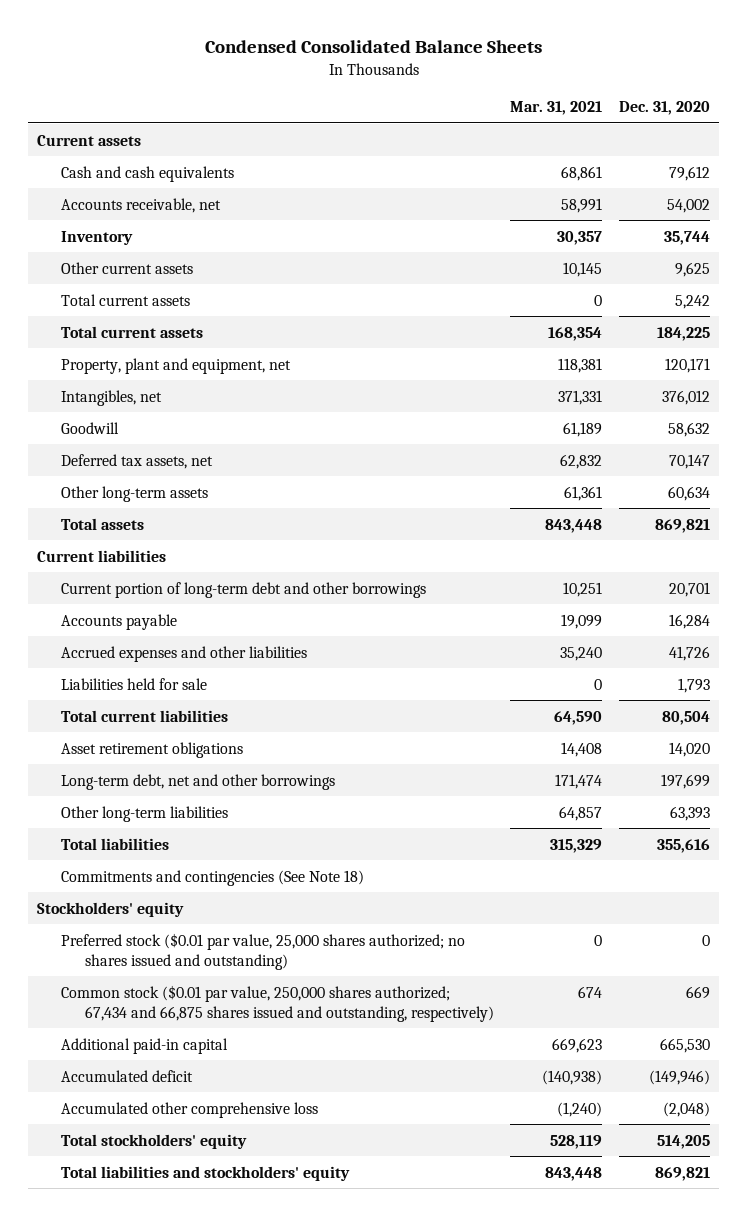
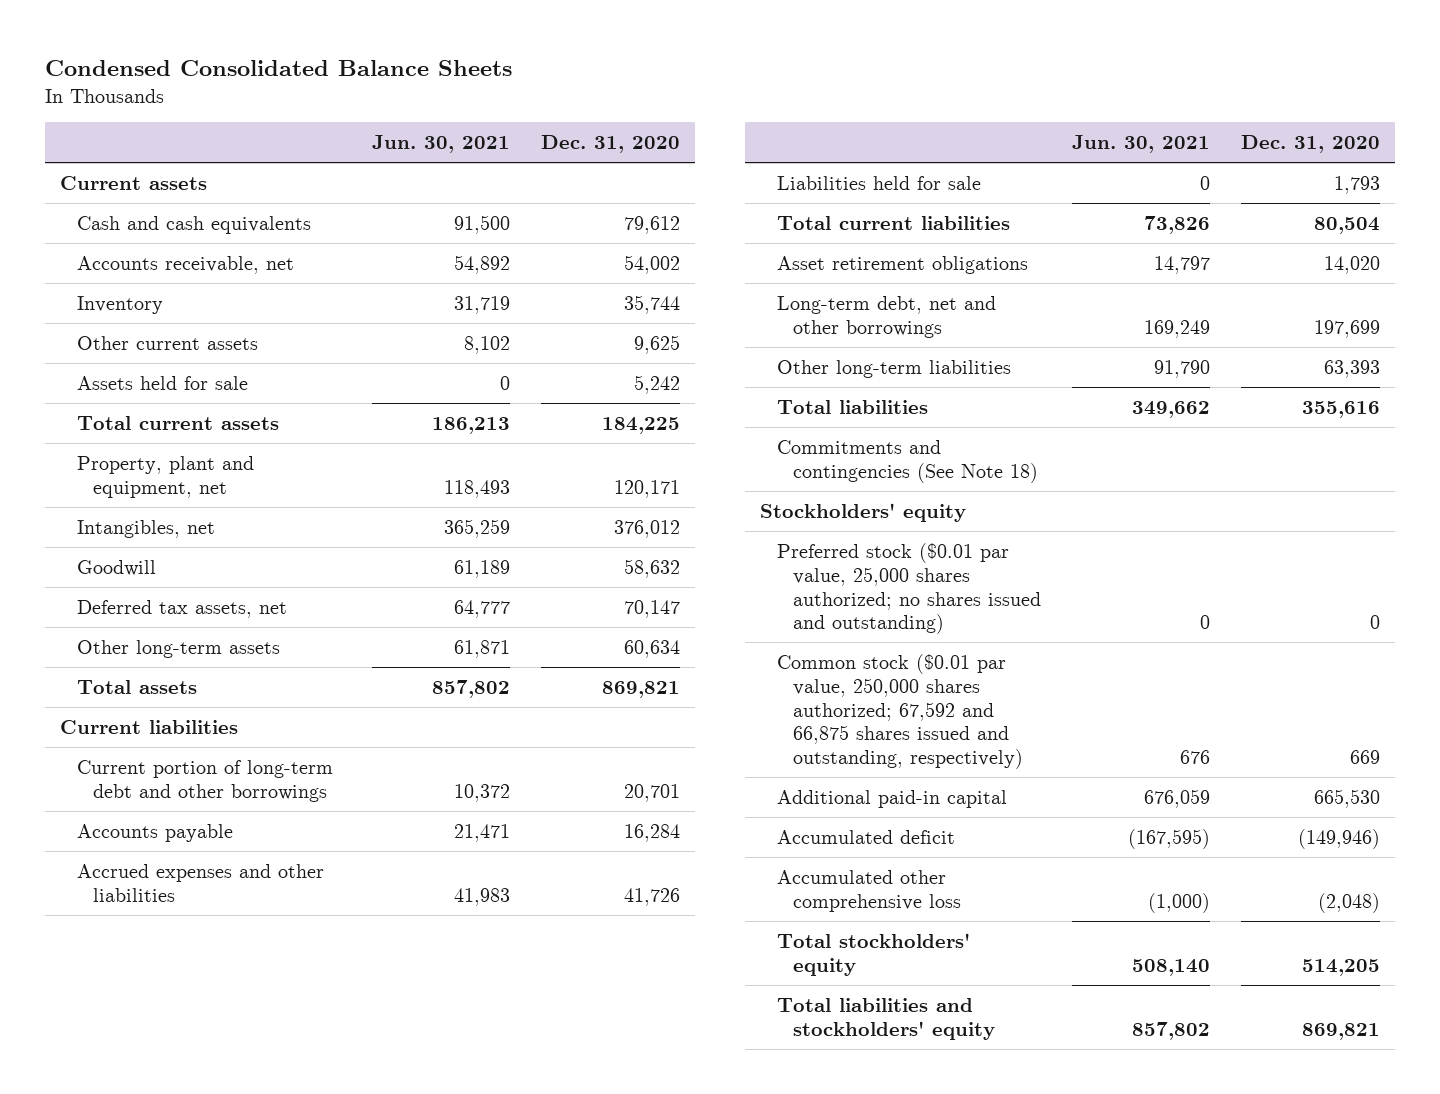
[510,101,603,116] Mar. 31, 2021 -> none
none -> [372,135,511,154] Jun. 30, 2021
[60,293,190,306] Total current assets -> [76,375,248,390] Assets held for sale
[60,984,494,1022] Common stock ($0.01 par value, 250,000 shares authorized; 67,434 and 66,875 shares issued and outstanding, respectively) -> [776,653,1024,770] Common stock ($0.01 par value, 250,000 shares authorized; 67,592 and 66,875 shares issued and outstanding, respectively)

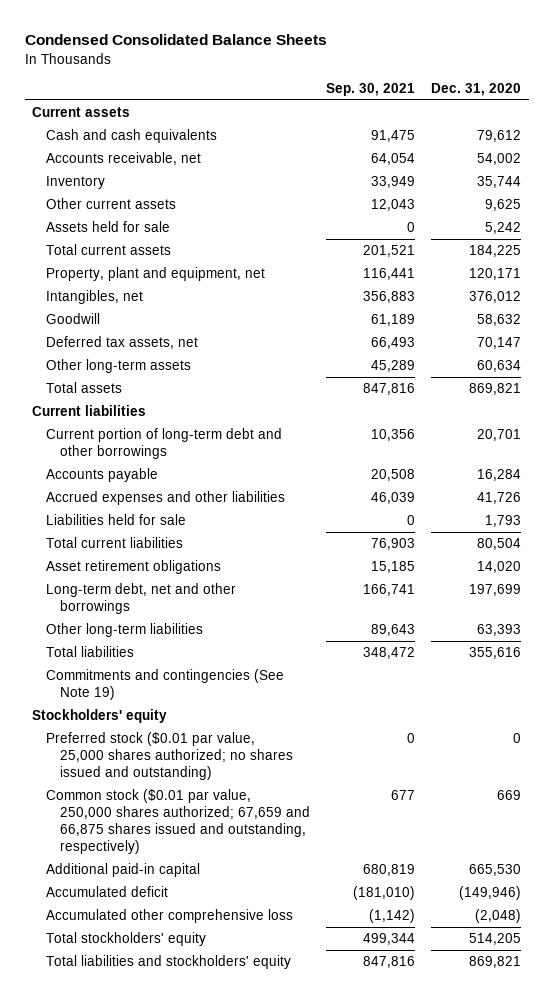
[372,135,511,154] Jun. 30, 2021 -> none
none -> [326,83,416,97] Sep. 30, 2021
[776,439,1039,483] Commitments and contingencies (See Note 18) -> [46,669,285,701] Commitments and contingencies (See Note 19)
[776,653,1024,770] Common stock ($0.01 par value, 250,000 shares authorized; 67,592 and 66,875 shares issued and outstanding, respectively) -> [46,789,311,855] Common stock ($0.01 par value, 250,000 shares authorized; 67,659 and 66,875 shares issued and outstanding, respectively)

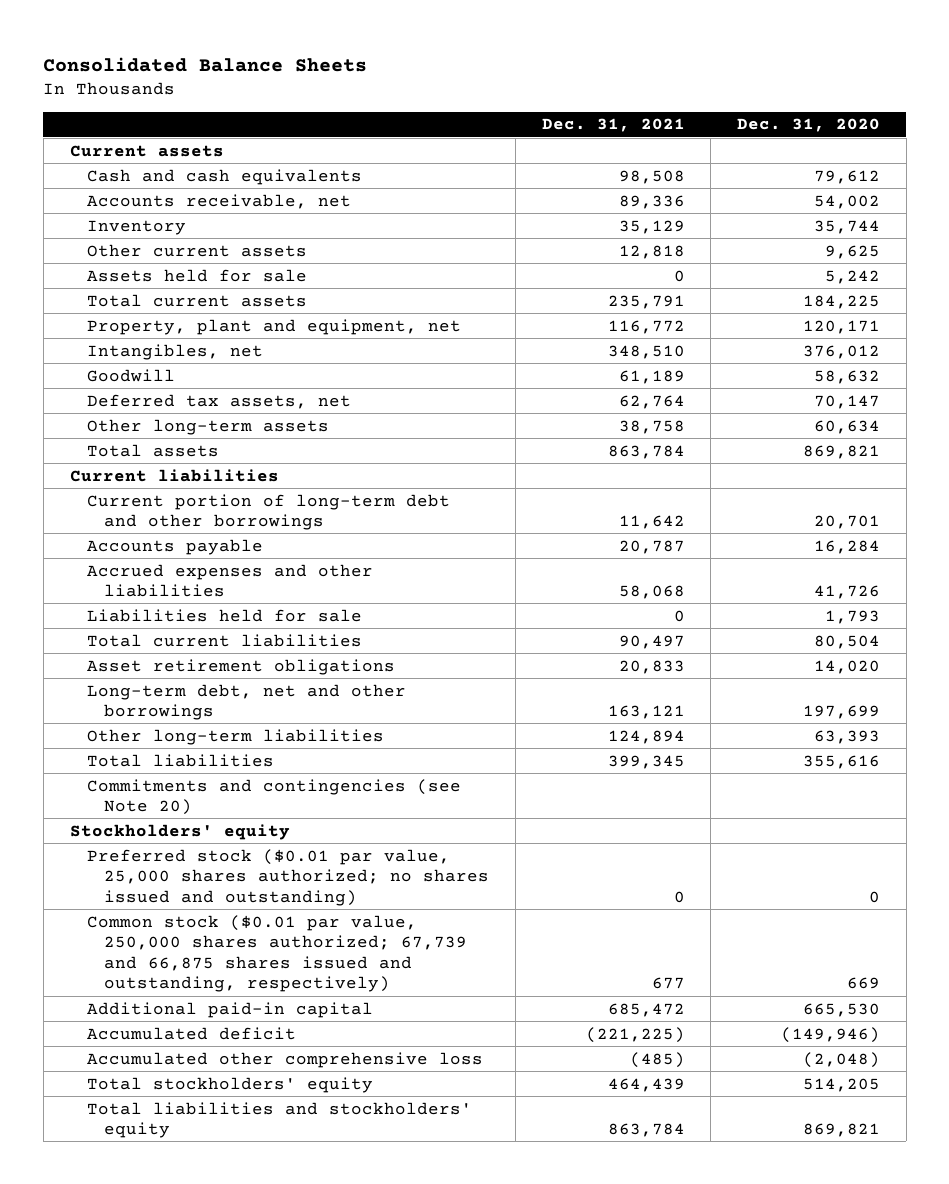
[24,34,327,46] Condensed Consolidated Balance Sheets -> [43,56,368,72] Consolidated Balance Sheets
[326,83,416,97] Sep. 30, 2021 -> none
none -> [541,118,685,133] Dec. 31, 2021
[46,669,285,701] Commitments and contingencies (See Note 19) -> [86,778,461,816] Commitments and contingencies (see Note 20)
[46,789,311,855] Common stock ($0.01 par value, 250,000 shares authorized; 67,659 and 66,875 shares issued and outstanding, respectively) -> [86,914,468,993] Common stock ($0.01 par value, 250,000 shares authorized; 67,739 and 66,875 shares issued and outstanding, respectively)

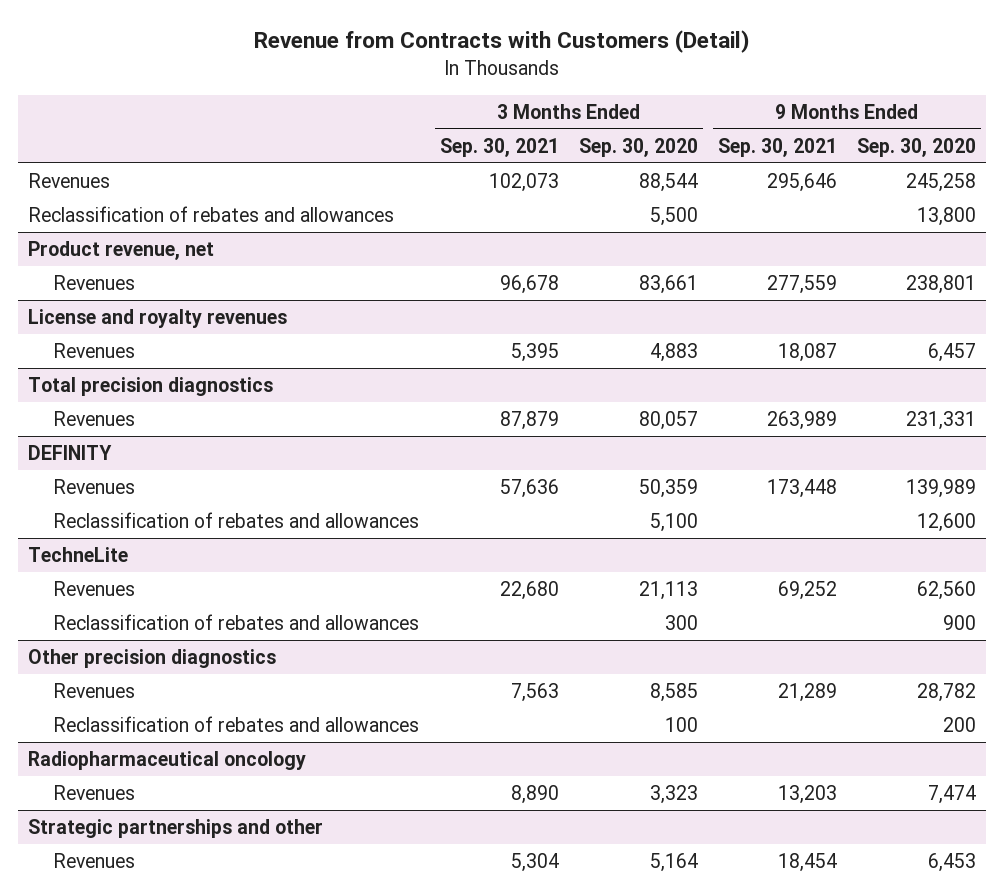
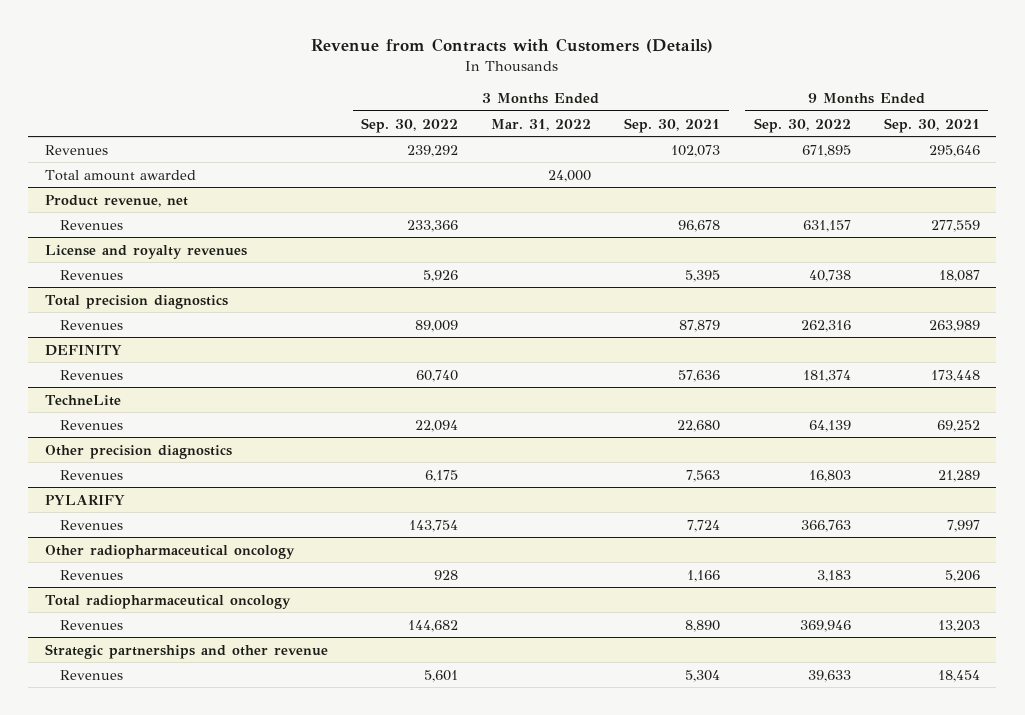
[253,30,750,54] Revenue from Contracts with Customers (Detail) -> [311,38,714,54] Revenue from Contracts with Customers (Details)
[578,137,698,157] Sep. 30, 2020 -> none
[856,137,976,157] Sep. 30, 2020 -> none
none -> [361,117,459,133] Sep. 30, 2022
none -> [491,118,592,131] Mar. 31, 2022
none -> [753,117,851,133] Sep. 30, 2022
[27,205,394,222] Reclassification of rebates and allowances -> none
none -> [44,169,196,181] Total amount awarded
[53,511,420,528] Reclassification of rebates and allowances -> none
[53,613,420,630] Reclassification of rebates and allowances -> none
[53,715,420,732] Reclassification of rebates and allowances -> none
none -> [44,494,125,505] PYLARIFY
none -> [59,519,123,530] Revenues
none -> [44,544,295,559] Other radiopharmaceutical oncology
none -> [59,569,123,580] Revenues
[27,750,306,770] Radiopharmaceutical oncology -> [44,594,291,609] Total radiopharmaceutical oncology
[27,818,323,838] Strategic partnerships and other -> [44,643,328,659] Strategic partnerships and other revenue

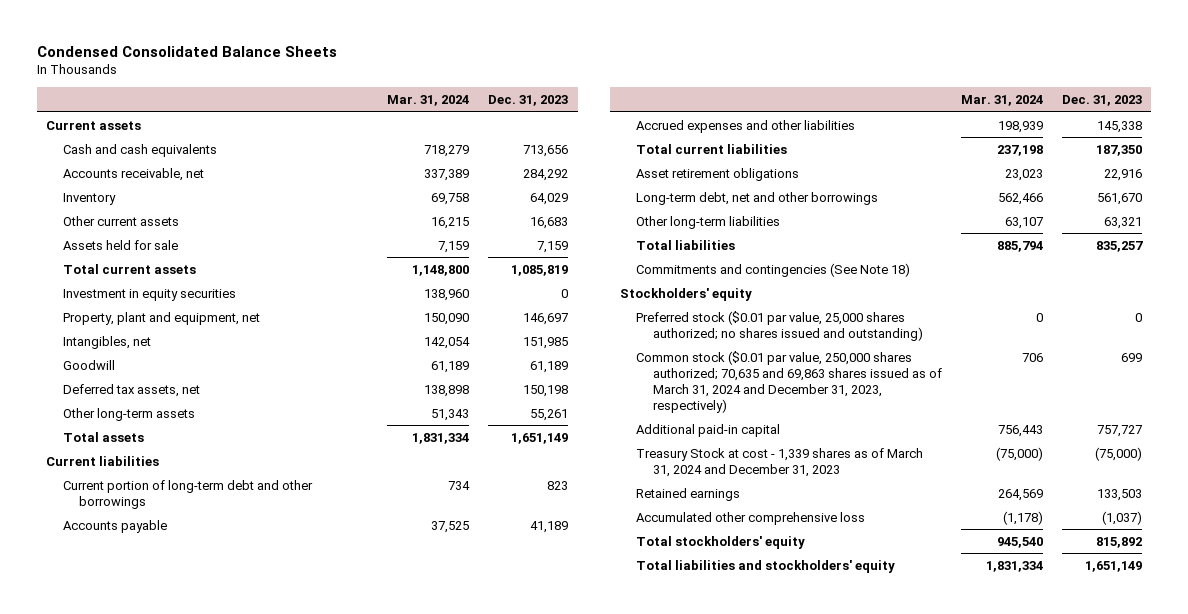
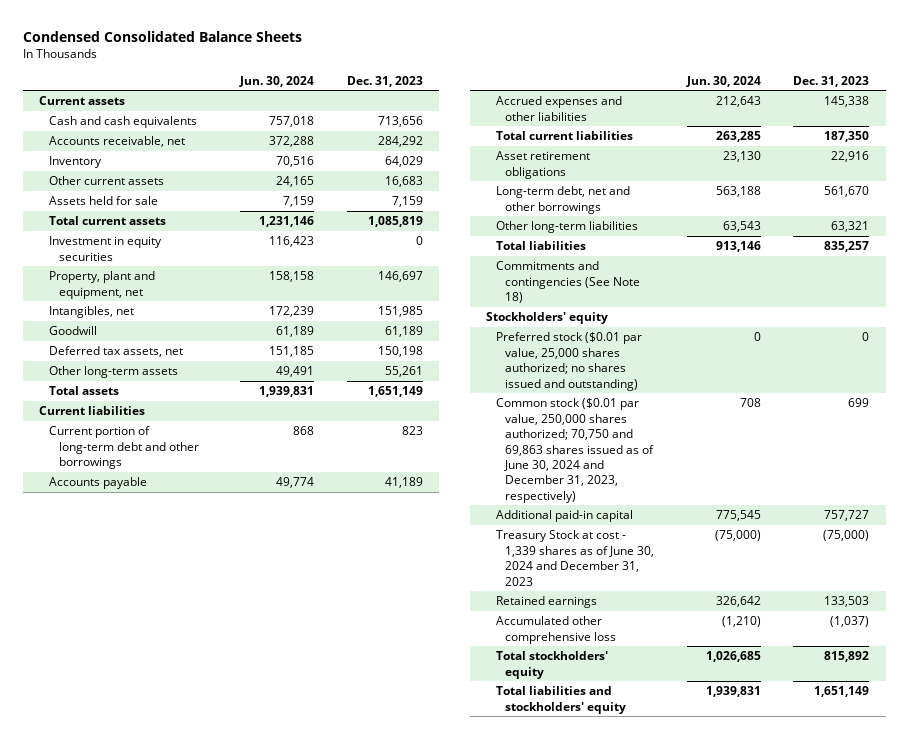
[387,95,470,107] Mar. 31, 2024 -> none
none -> [239,75,315,87] Jun. 30, 2024
[636,350,942,413] Common stock ($0.01 par value, 250,000 shares authorized; 70,635 and 69,863 shares issued as of March 31, 2024 and December 31, 2023, respectively) -> [495,398,655,503] Common stock ($0.01 par value, 250,000 shares authorized; 70,750 and 69,863 shares issued as of June 30, 2024 and December 31, 2023, respectively)
[636,447,924,477] Treasury Stock at cost - 1,339 shares as of March 31, 2024 and December 31, 2023 -> [495,530,655,586] Treasury Stock at cost - 1,339 shares as of June 30, 2024 and December 31, 2023

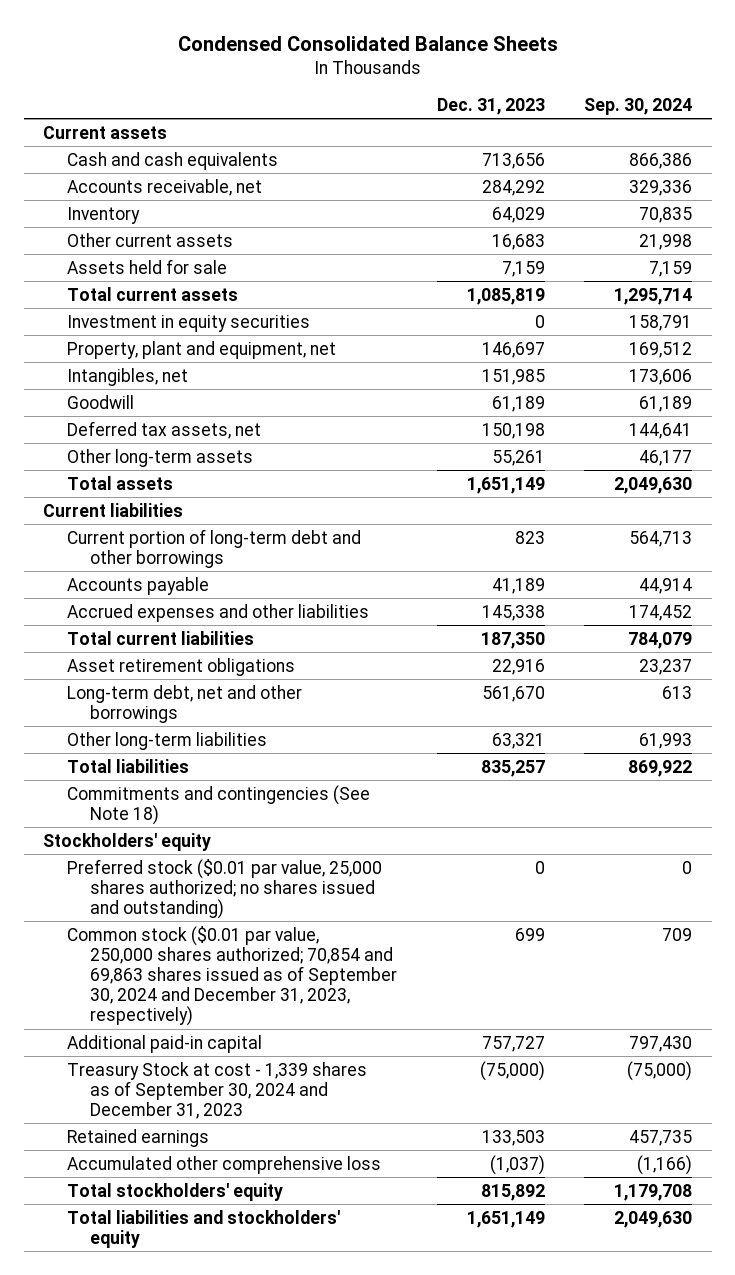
[239,75,315,87] Jun. 30, 2024 -> none
none -> [583,98,692,116] Sep. 30, 2024
[495,398,655,503] Common stock ($0.01 par value, 250,000 shares authorized; 70,750 and 69,863 shares issued as of June 30, 2024 and December 31, 2023, respectively) -> [66,925,398,1027] Common stock ($0.01 par value, 250,000 shares authorized; 70,854 and 69,863 shares issued as of September 30, 2024 and December 31, 2023, respectively)
[495,530,655,586] Treasury Stock at cost - 1,339 shares as of June 30, 2024 and December 31, 2023 -> [66,1061,367,1120] Treasury Stock at cost - 1,339 shares as of September 30, 2024 and December 31, 2023

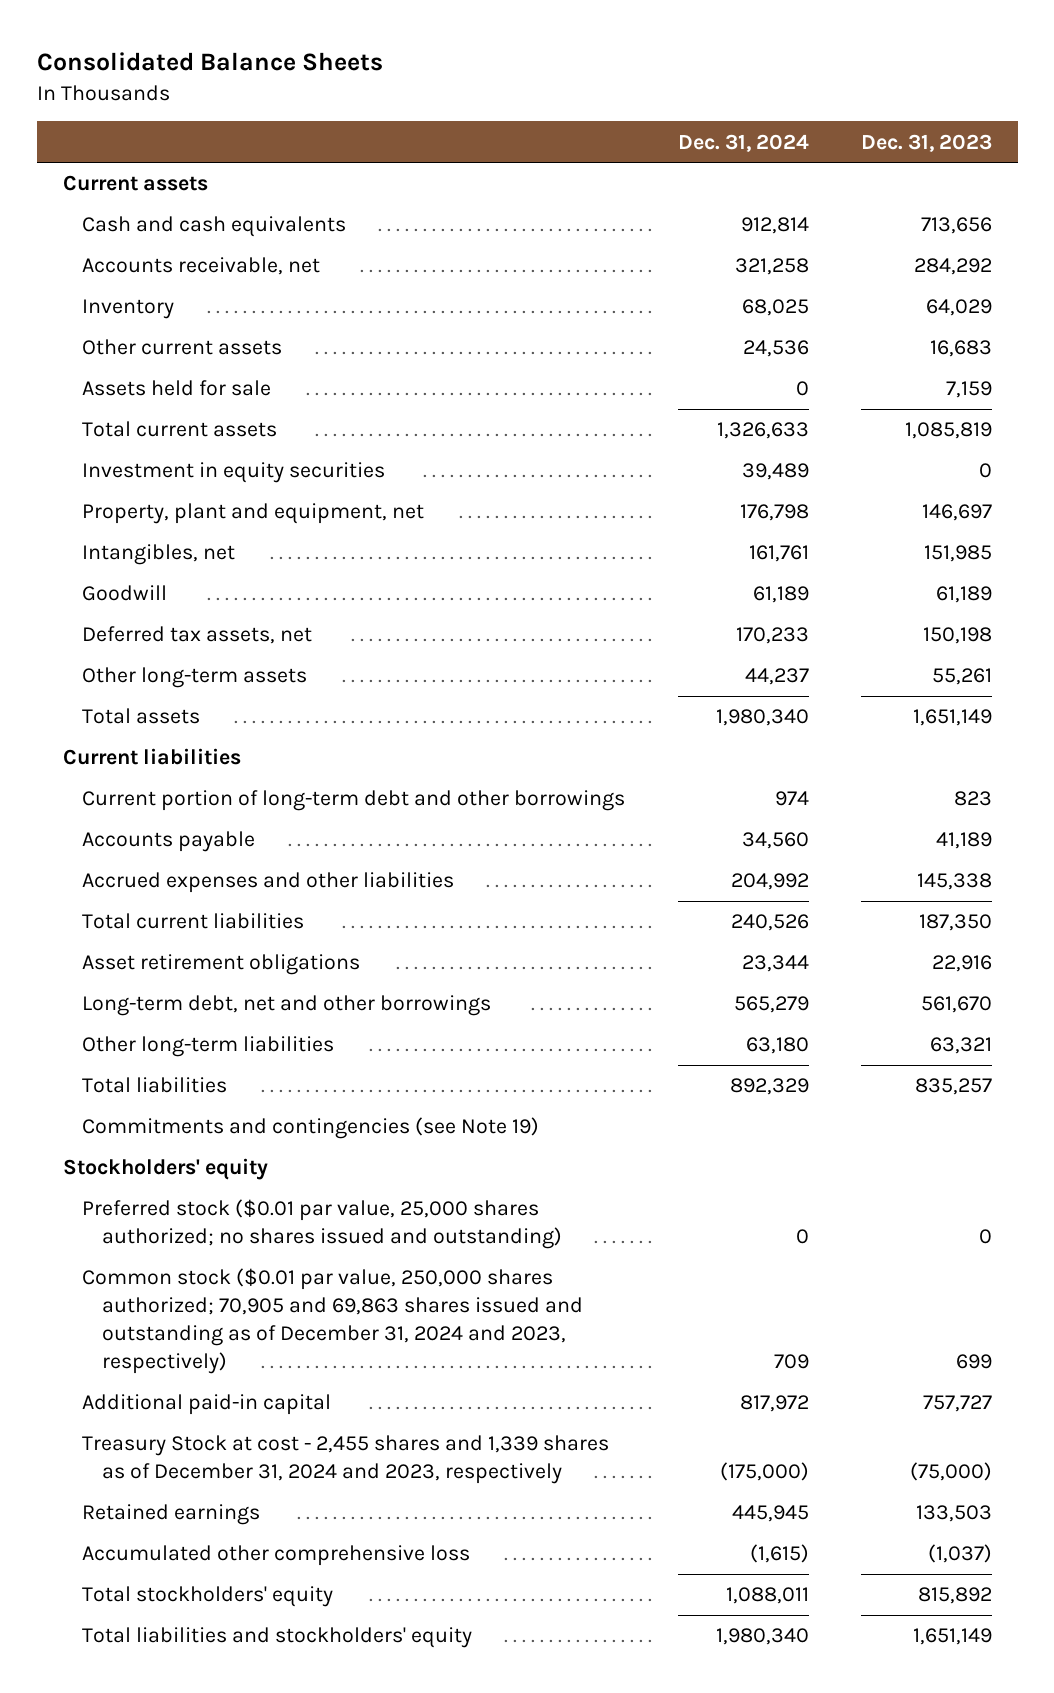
[177,35,558,51] Condensed Consolidated Balance Sheets -> [36,52,383,72] Consolidated Balance Sheets
[583,98,692,116] Sep. 30, 2024 -> none
none -> [677,133,809,152] Dec. 31, 2024
[66,784,370,825] Commitments and contingencies (See Note 18) -> [82,1117,540,1140] Commitments and contingencies (see Note 19)
[66,925,398,1027] Common stock ($0.01 par value, 250,000 shares authorized; 70,854 and 69,863 shares issued as of September 30, 2024 and December 31, 2023, respectively) -> [82,1268,584,1375] Common stock ($0.01 par value, 250,000 shares authorized; 70,905 and 69,863 shares issued and outstanding as of December 31, 2024 and 2023, respectively)
[66,1061,367,1120] Treasury Stock at cost - 1,339 shares as of September 30, 2024 and December 31, 2023 -> [82,1435,610,1485] Treasury Stock at cost - 2,455 shares and 1,339 shares as of December 31, 2024 and 2023, respectively

